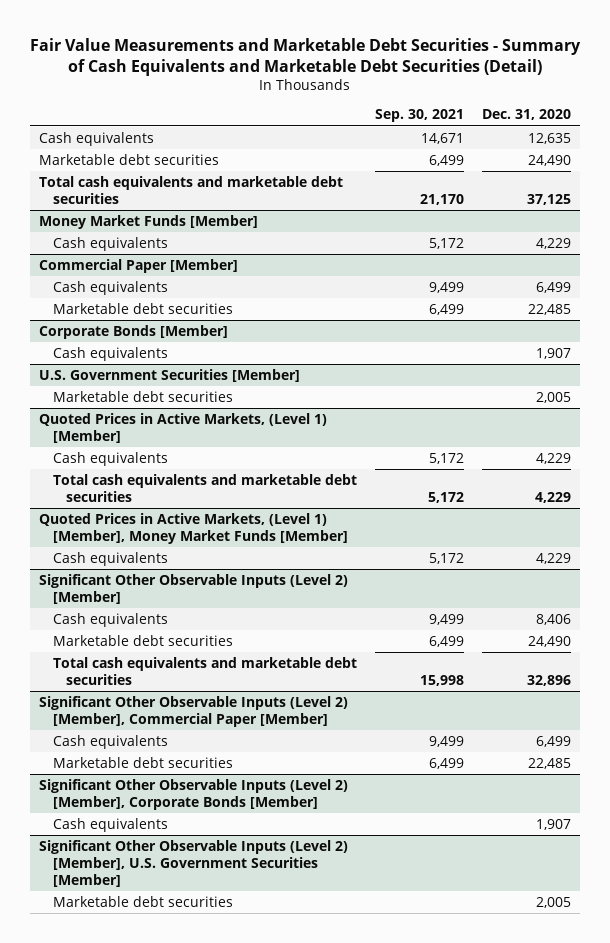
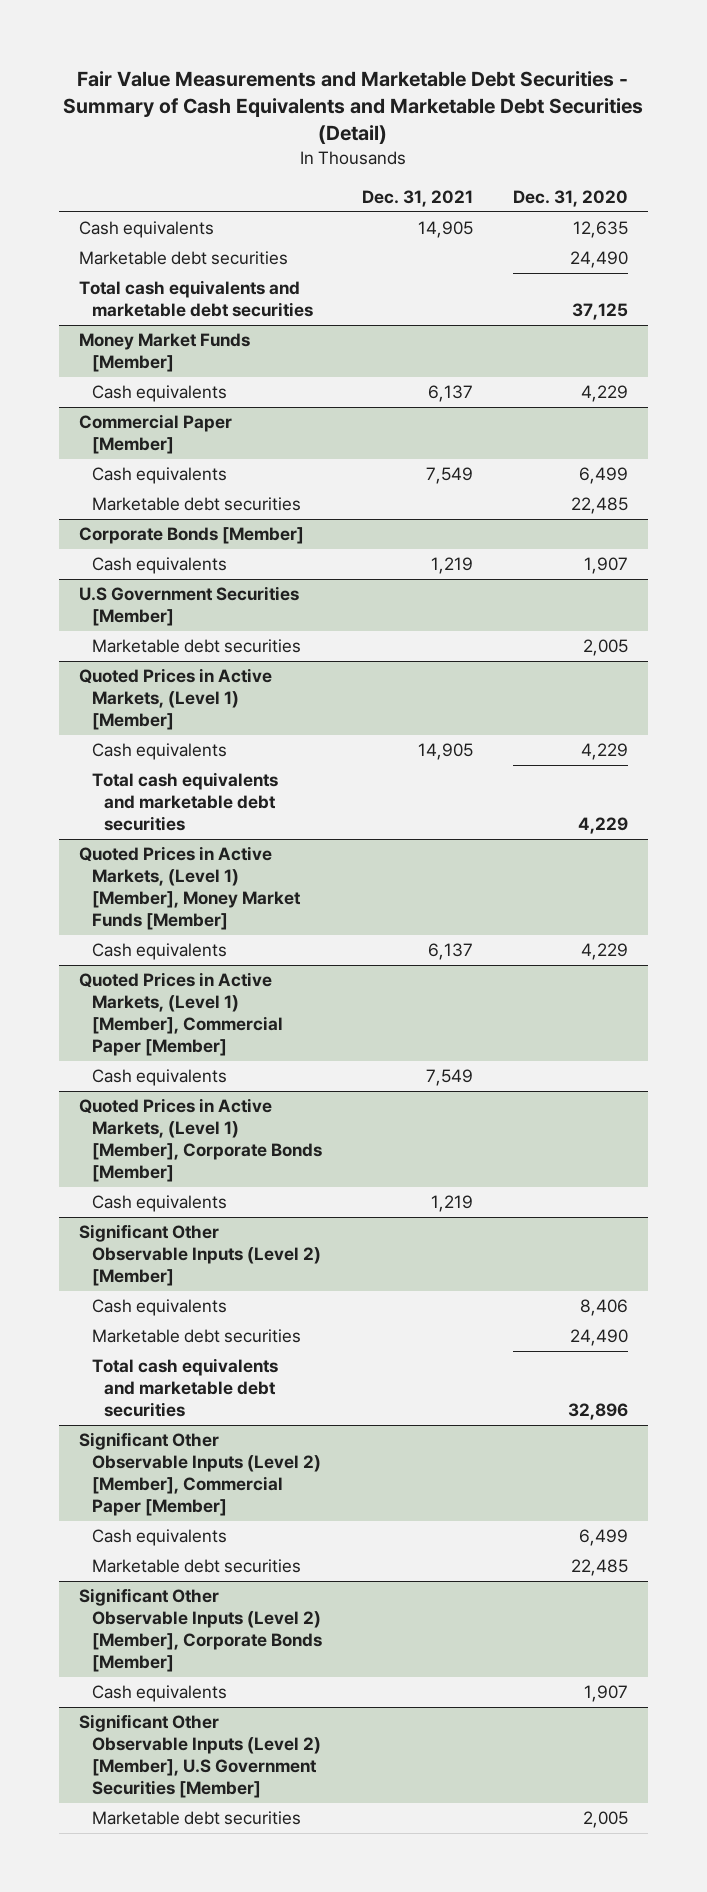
[374,109,464,123] Sep. 30, 2021 -> none
none -> [361,189,473,207] Dec. 31, 2021
[39,368,301,382] U.S. Government Securities [Member] -> [79,586,300,627] U.S Government Securities [Member]
none -> [79,972,283,1057] Quoted Prices in Active Markets, (Level 1) [Member], Commercial Paper [Member]
none -> [91,1069,227,1087] Cash equivalents
none -> [79,1098,322,1183] Quoted Prices in Active Markets, (Level 1) [Member], Corporate Bonds [Member]
none -> [91,1195,227,1213] Cash equivalents
[39,839,349,887] Significant Other Observable Inputs (Level 2) [Member], U.S. Government Securities [Member] -> [79,1714,321,1799] Significant Other Observable Inputs (Level 2) [Member], U.S Government Securities [Member]

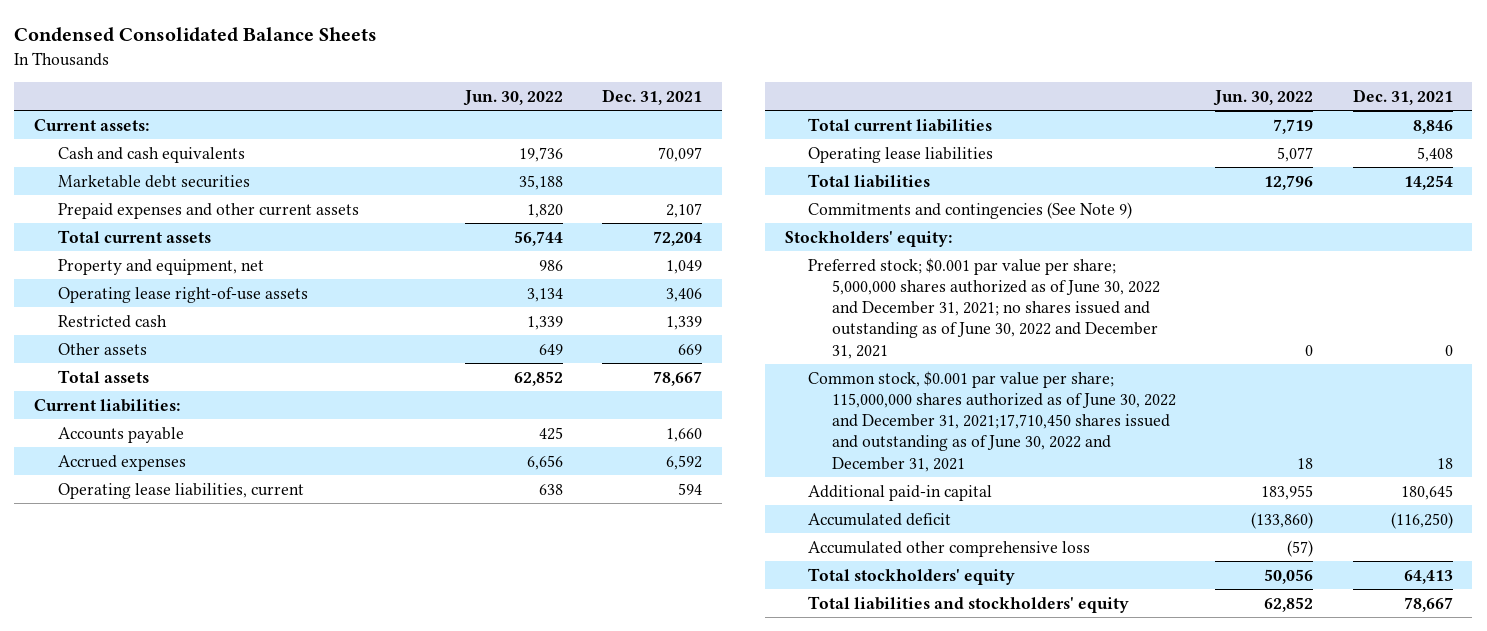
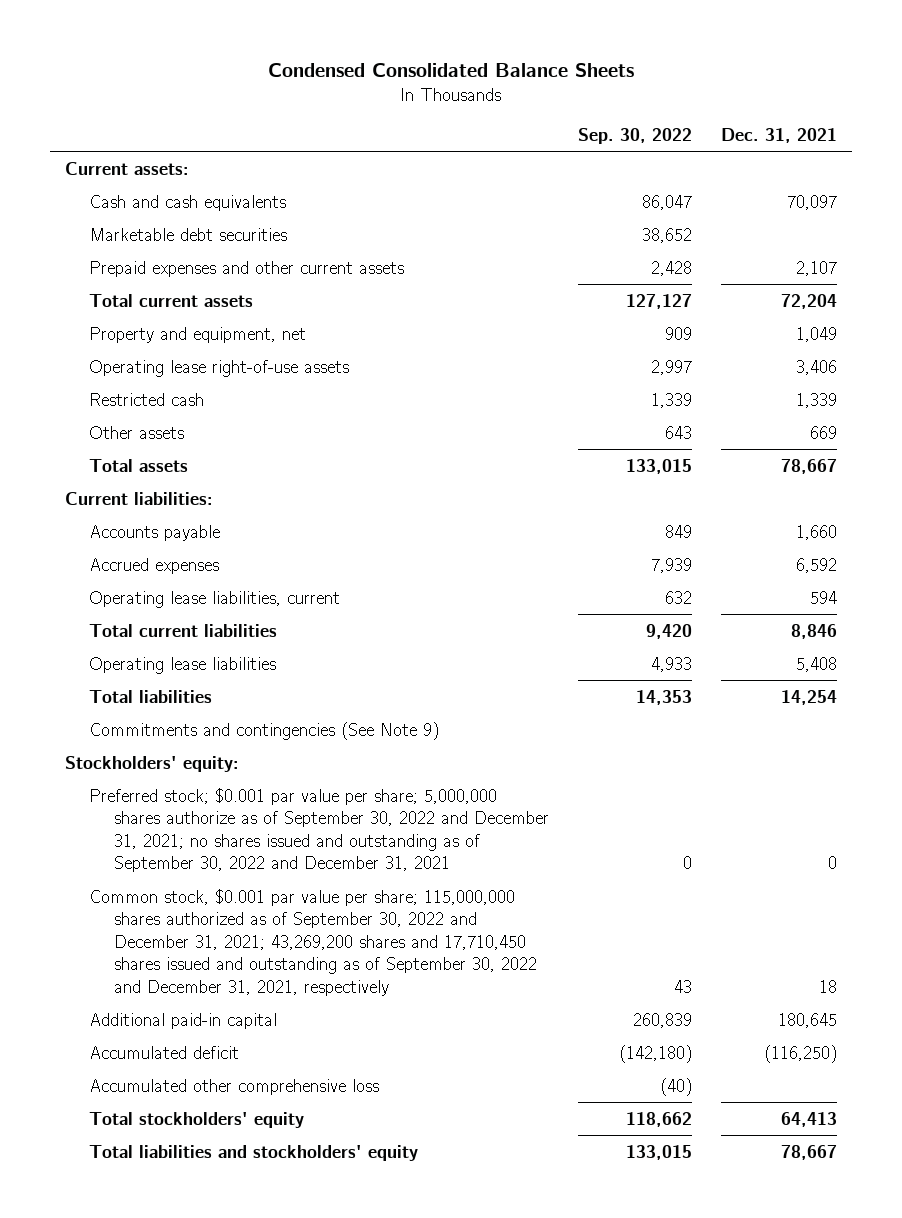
[462,89,563,106] Jun. 30, 2022 -> none
none -> [577,127,692,144] Sep. 30, 2022
[808,257,1161,359] Preferred stock; $0.001 par value per share; 5,000,000 shares authorized as of June 30, 2022 and December 31, 2021; no shares issued and outstanding as of June 30, 2022 and December 31, 2021 -> [89,787,549,873] Preferred stock; $0.001 par value per share; 5,000,000 shares authorize as of September 30, 2022 and December 31, 2021; no shares issued and outstanding as of September 30, 2022 and December 31, 2021
[808,370,1177,472] Common stock, $0.001 par value per share; 115,000,000 shares authorized as of June 30, 2022 and December 31, 2021;17,710,450 shares issued and outstanding as of June 30, 2022 and December 31, 2021 -> [89,888,537,996] Common stock, $0.001 par value per share; 115,000,000 shares authorized as of September 30, 2022 and December 31, 2021; 43,269,200 shares and 17,710,450 shares issued and outstanding as of September 30, 2022 and December 31, 2021, respectively

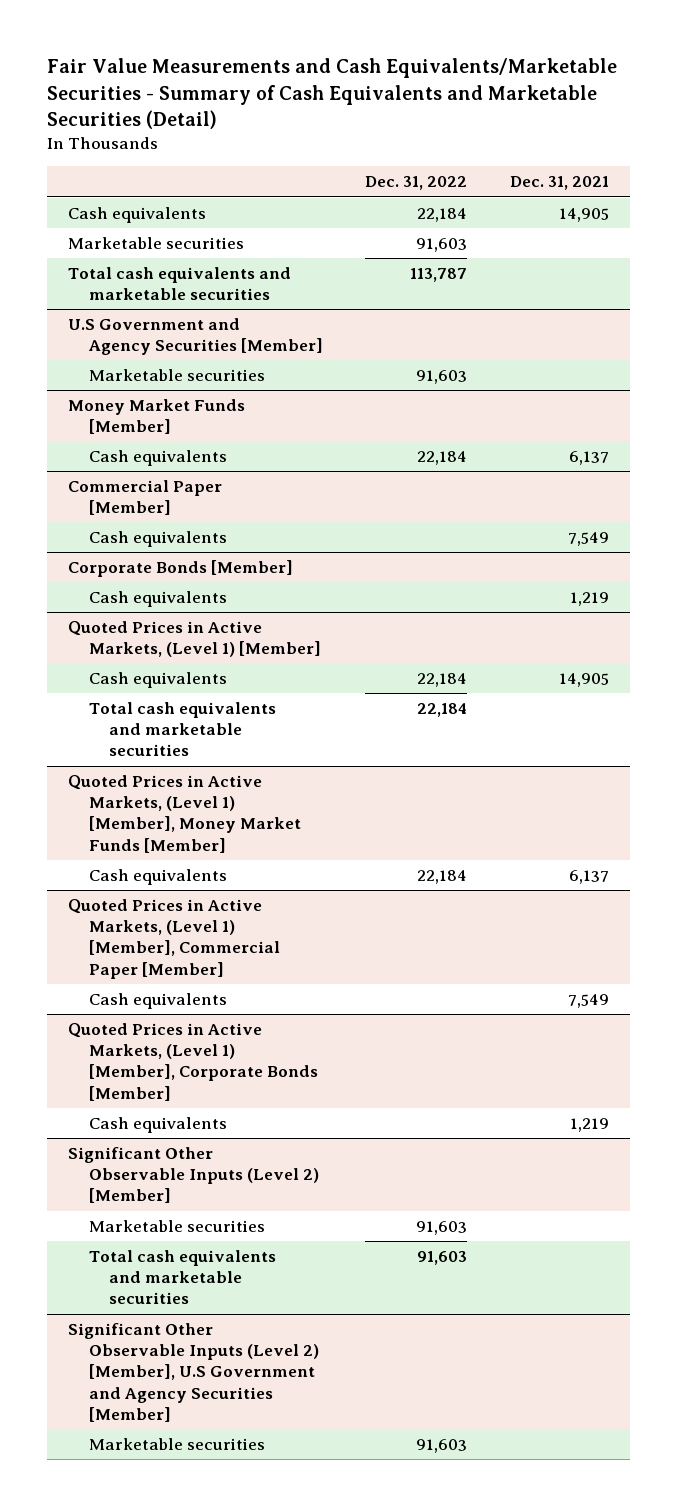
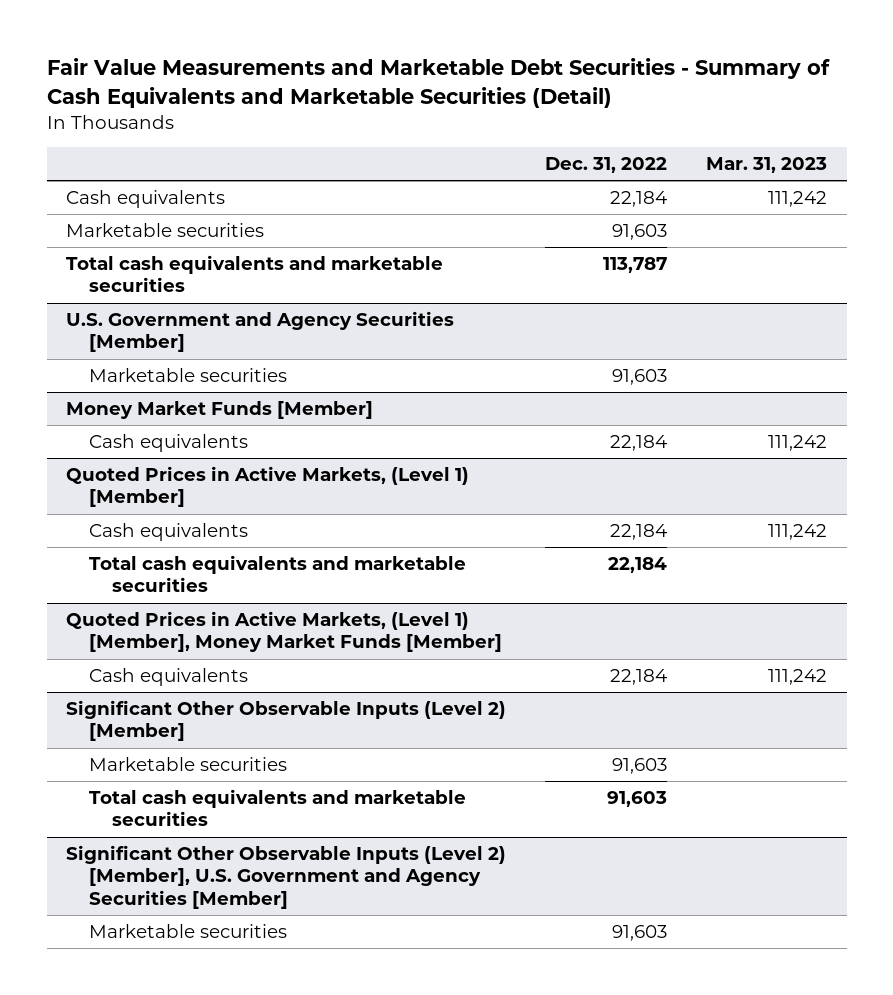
[46,58,617,130] Fair Value Measurements and Cash Equivalents/Marketable Securities - Summary of Cash Equivalents and Marketable Securities (Detail) -> [46,58,830,108] Fair Value Measurements and Marketable Debt Securities - Summary of Cash Equivalents and Marketable Securities (Detail)
[509,176,609,191] Dec. 31, 2021 -> none
none -> [706,157,828,174] Mar. 31, 2023
[67,318,323,356] U.S Government and Agency Securities [Member] -> [66,311,455,353] U.S. Government and Agency Securities [Member]
[67,480,222,516] Commercial Paper [Member] -> none
[88,531,227,548] Cash equivalents -> none
[67,560,293,578] Corporate Bonds [Member] -> none
[88,591,227,608] Cash equivalents -> none
[67,899,280,979] Quoted Prices in Active Markets, (Level 1) [Member], Commercial Paper [Member] -> none
[88,993,227,1010] Cash equivalents -> none
[67,1023,318,1101] Quoted Prices in Active Markets, (Level 1) [Member], Corporate Bonds [Member] -> none
[88,1117,227,1134] Cash equivalents -> none
[67,1323,319,1422] Significant Other Observable Inputs (Level 2) [Member], U.S Government and Agency Securities [Member] -> [66,845,507,909] Significant Other Observable Inputs (Level 2) [Member], U.S. Government and Agency Securities [Member]

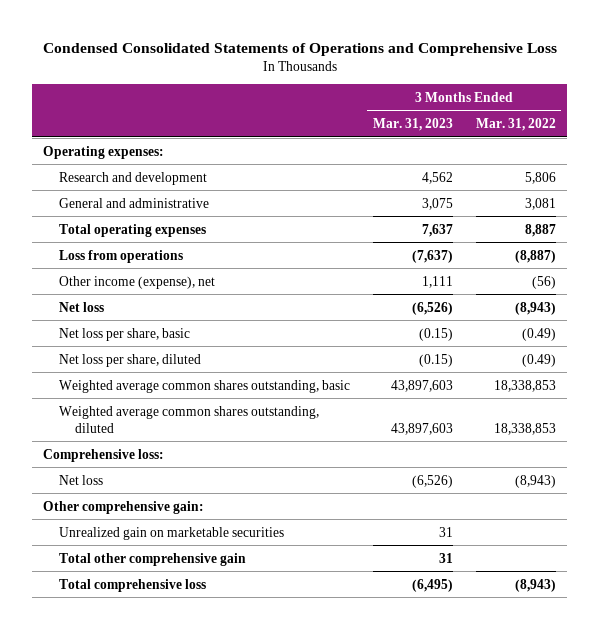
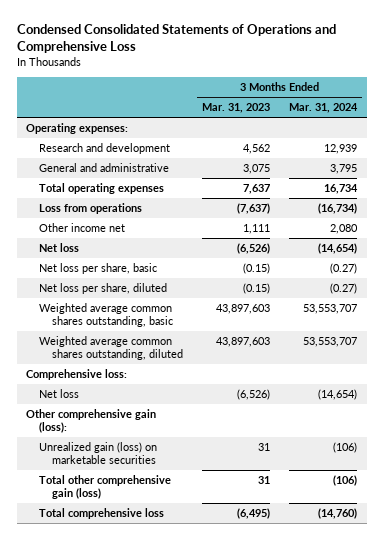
[475,117,556,131] Mar. 31, 2022 -> none
none -> [289,103,359,114] Mar. 31, 2024
[59,275,216,289] Other income (expense), net -> [39,223,126,233] Other income net
[43,500,205,514] Other comprehensive gain: -> [26,409,157,434] Other comprehensive gain (loss):
[59,526,285,540] Unrealized gain on marketable securities -> [39,442,158,465] Unrealized gain (loss) on marketable securities
[59,552,247,566] Total other comprehensive gain -> [39,475,172,500] Total other comprehensive gain (loss)

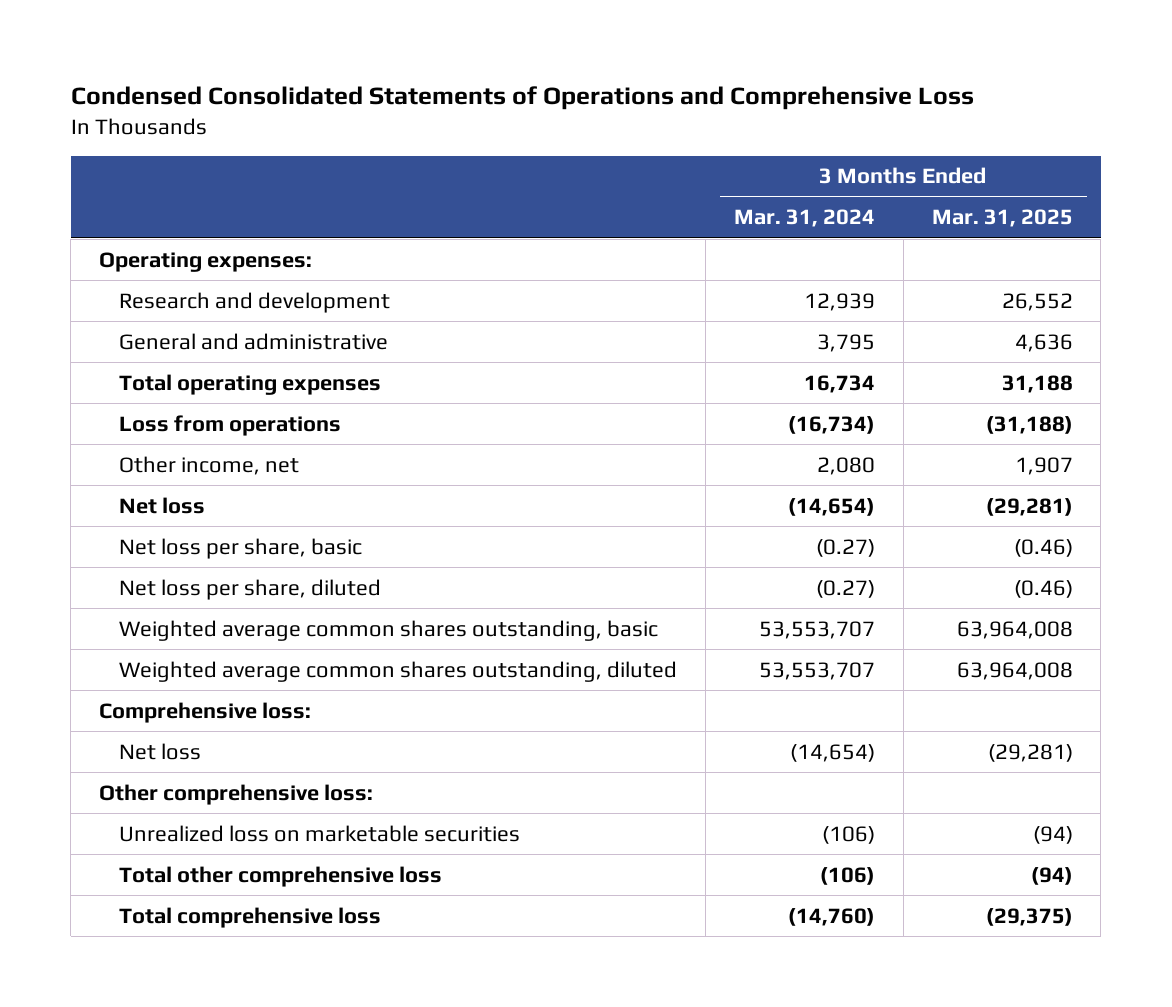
[202,103,271,114] Mar. 31, 2023 -> none
none -> [931,209,1073,228] Mar. 31, 2025
[39,223,126,233] Other income net -> [119,455,300,475] Other income, net
[26,409,157,434] Other comprehensive gain (loss): -> [98,783,373,805] Other comprehensive loss:
[39,442,158,465] Unrealized gain (loss) on marketable securities -> [119,824,521,842] Unrealized loss on marketable securities
[39,475,172,500] Total other comprehensive gain (loss) -> [119,865,443,887] Total other comprehensive loss

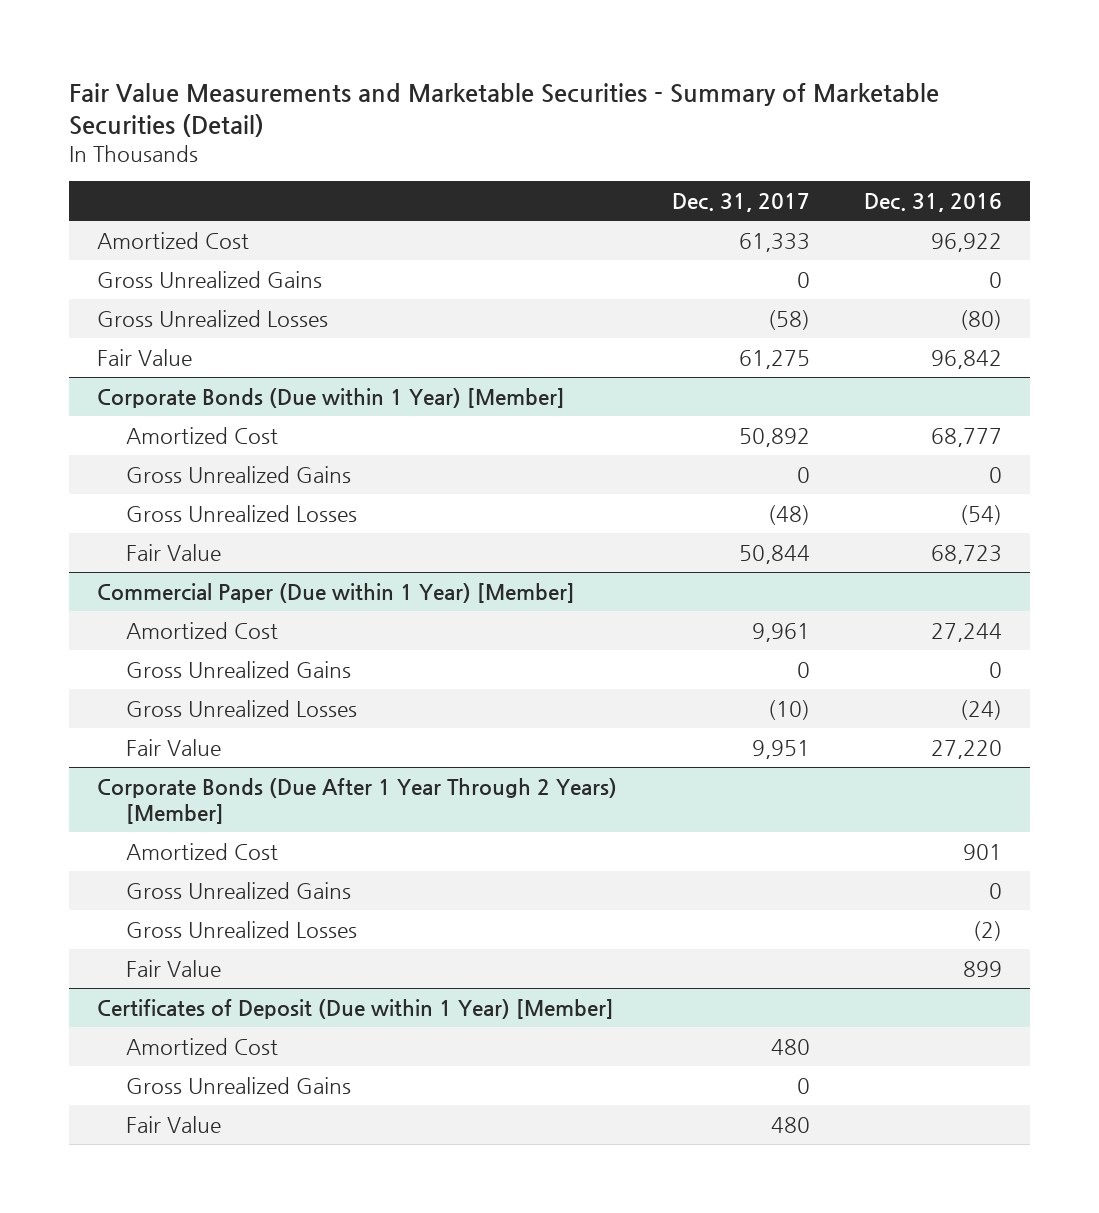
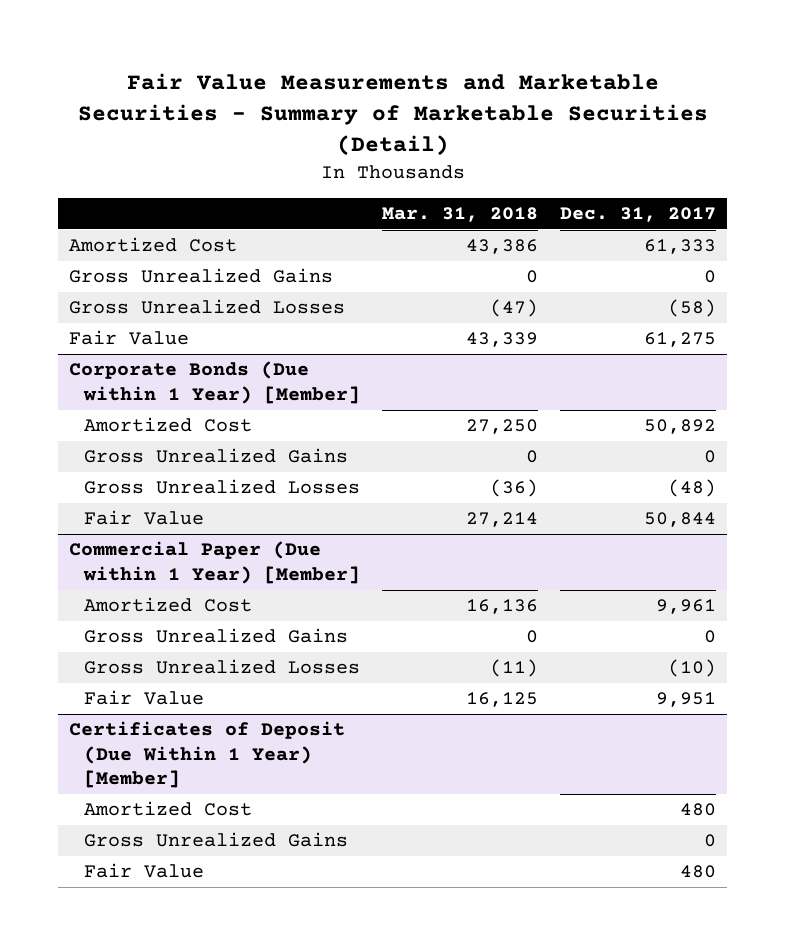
[864,192,1003,212] Dec. 31, 2016 -> none
none -> [382,206,539,222] Mar. 31, 2018
[96,777,617,824] Corporate Bonds (Due After 1 Year Through 2 Years) [Member] -> none
[126,842,279,860] Amortized Cost -> none
[126,881,352,899] Gross Unrealized Gains -> none
[126,920,358,938] Gross Unrealized Losses -> none
[126,959,222,977] Fair Value -> none
[96,998,614,1019] Certificates of Deposit (Due within 1 Year) [Member] -> [69,721,346,789] Certificates of Deposit (Due Within 1 Year) [Member]

